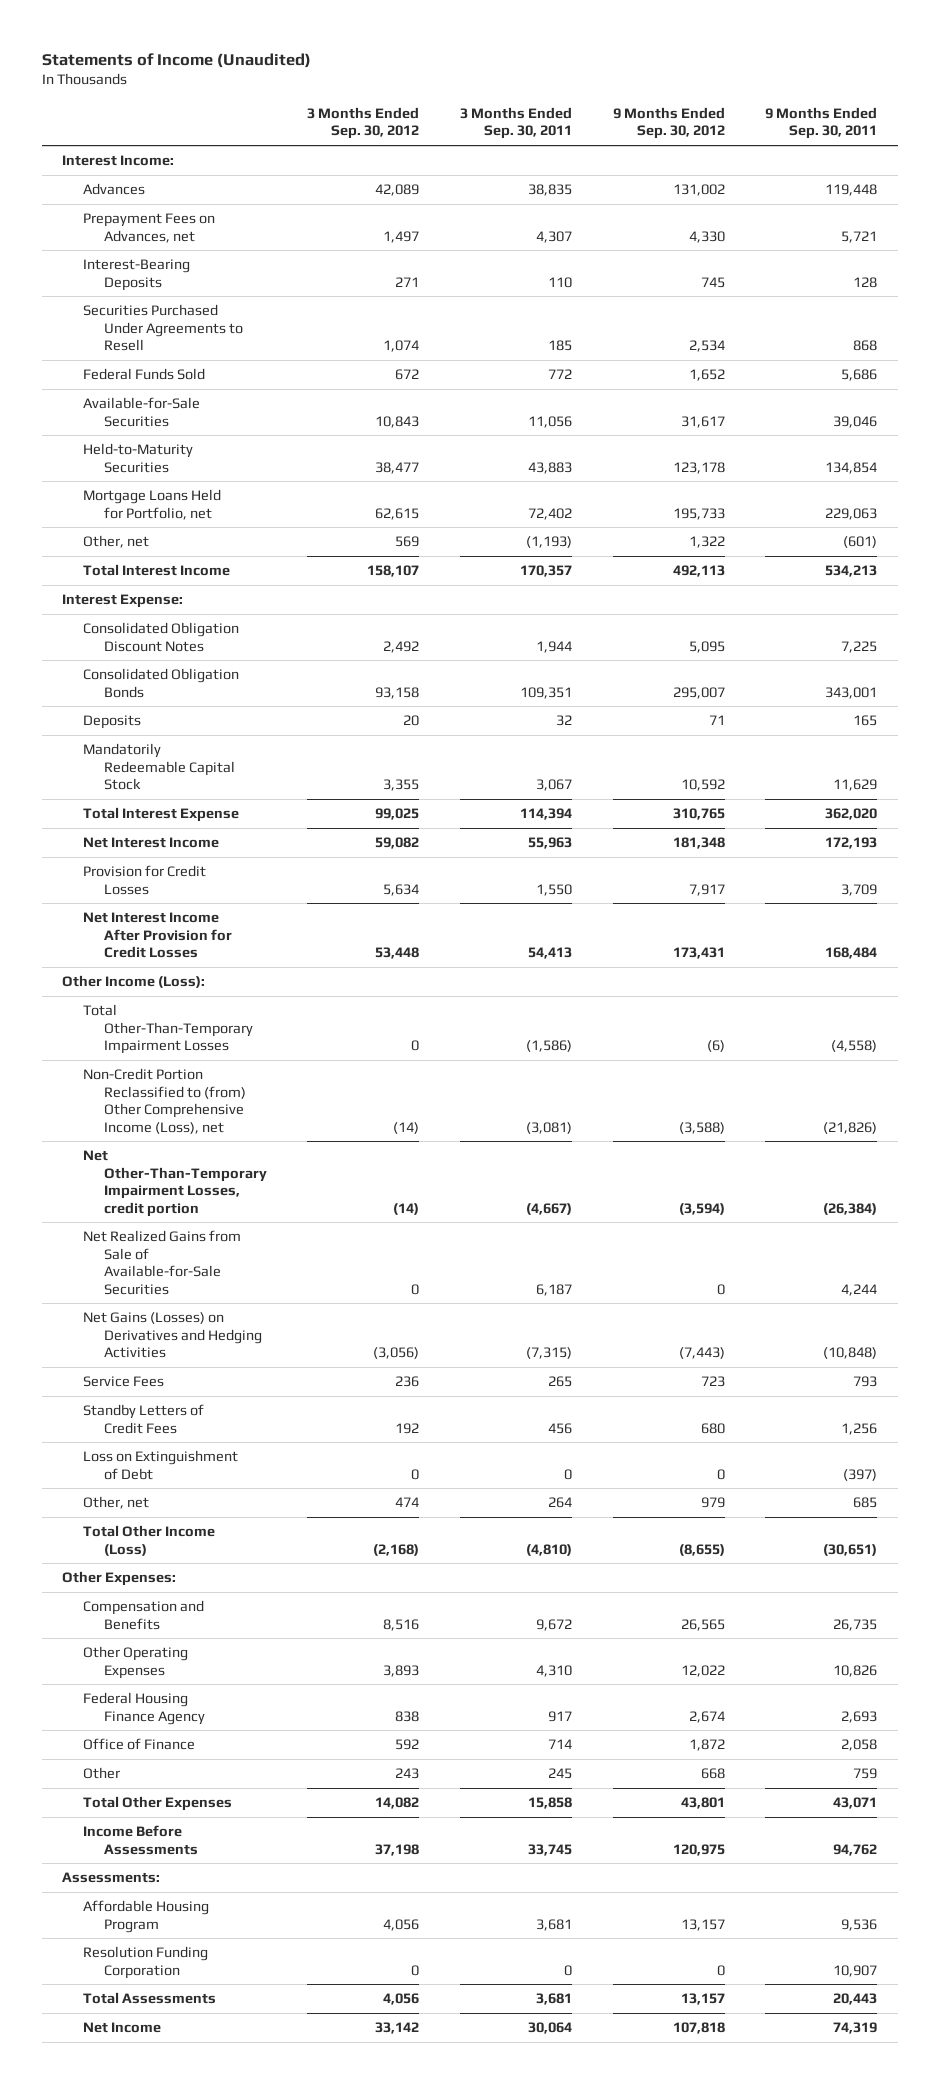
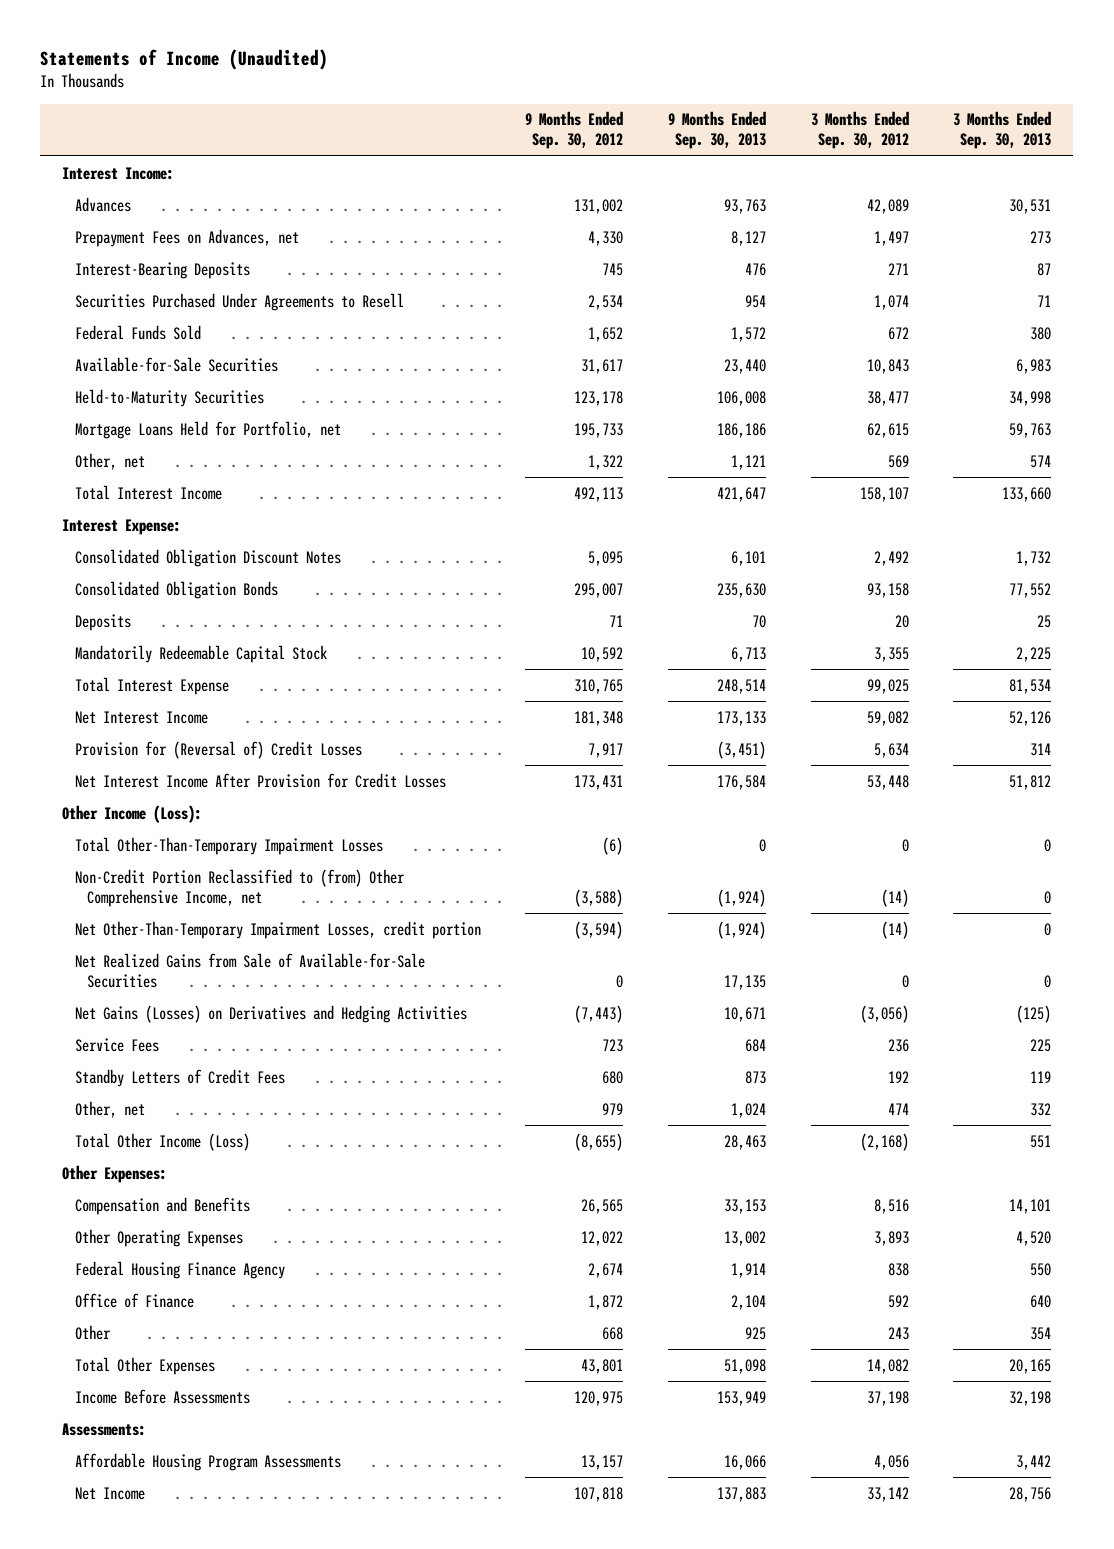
[460,106,573,140] 3 Months Ended Sep. 30, 2011 -> none
[765,106,878,140] 9 Months Ended Sep. 30, 2011 -> none
none -> [667,111,766,150] 9 Months Ended Sep. 30, 2013
none -> [953,111,1052,150] 3 Months Ended Sep. 30, 2013
[83,865,207,895] Provision for Credit Losses -> [74,740,362,759] Provision for (Reversal of) Credit Losses
[83,1068,246,1134] Non-Credit Portion Reclassified to (from) Other Comprehensive Income (Loss), net -> [74,868,405,907] Non-Credit Portion Reclassified to (from) Other Comprehensive Income, net
[83,1450,239,1480] Loss on Extinguishment of Debt -> none
[83,1946,209,1979] Resolution Funding Corporation -> none
[83,1992,217,2005] Total Assessments -> none
[83,1900,210,1933] Affordable Housing Program -> [74,1452,341,1471] Affordable Housing Program Assessments

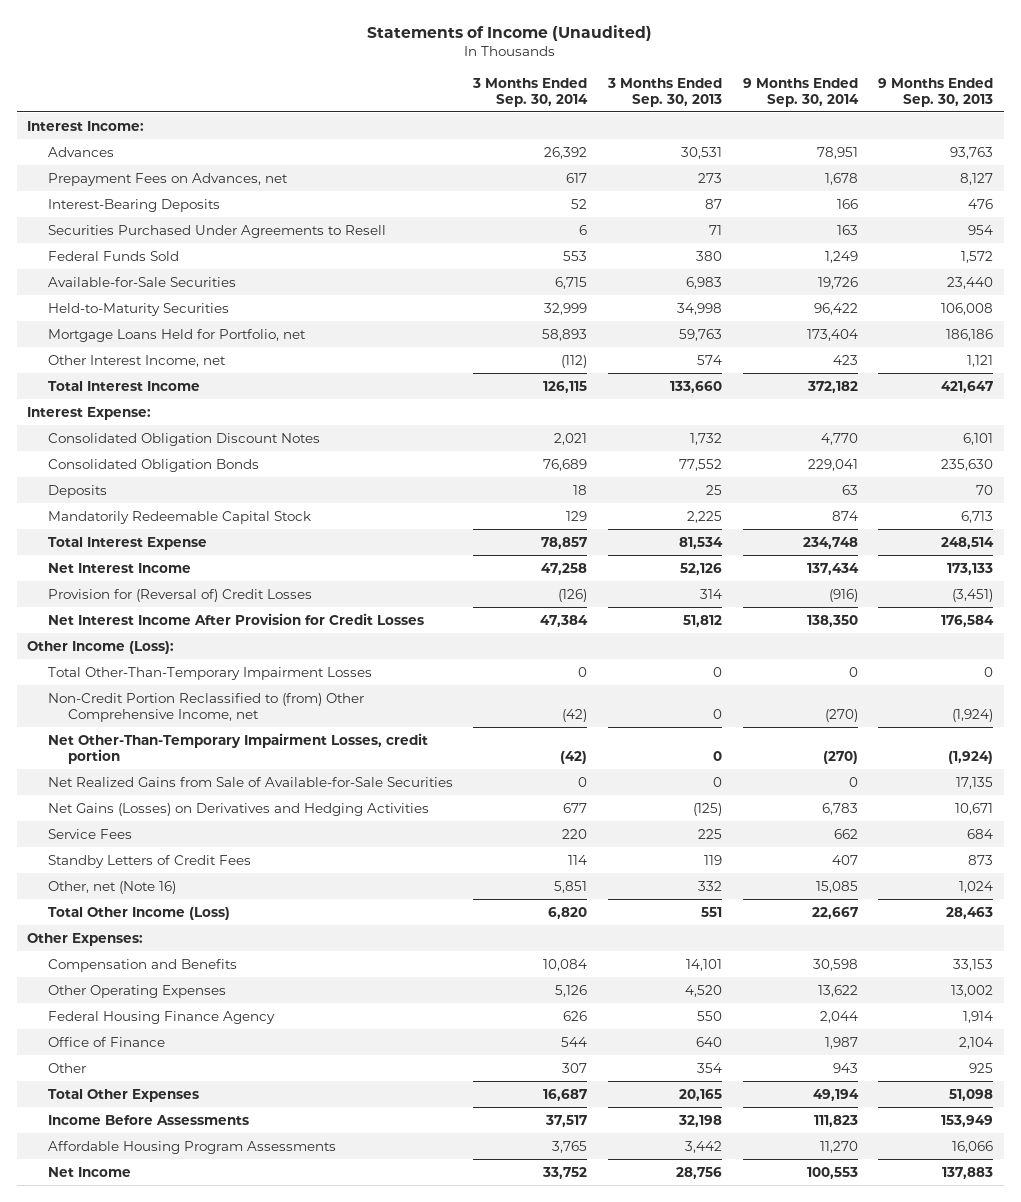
[525,111,624,150] 9 Months Ended Sep. 30, 2012 -> none
[810,111,909,150] 3 Months Ended Sep. 30, 2012 -> none
none -> [472,77,589,107] 3 Months Ended Sep. 30, 2014
none -> [742,77,859,107] 9 Months Ended Sep. 30, 2014
[74,452,145,470] Other, net -> [47,354,226,367] Other Interest Income, net
[74,1100,145,1118] Other, net -> [47,880,176,894] Other, net (Note 16)
[62,1422,147,1436] Assessments: -> none

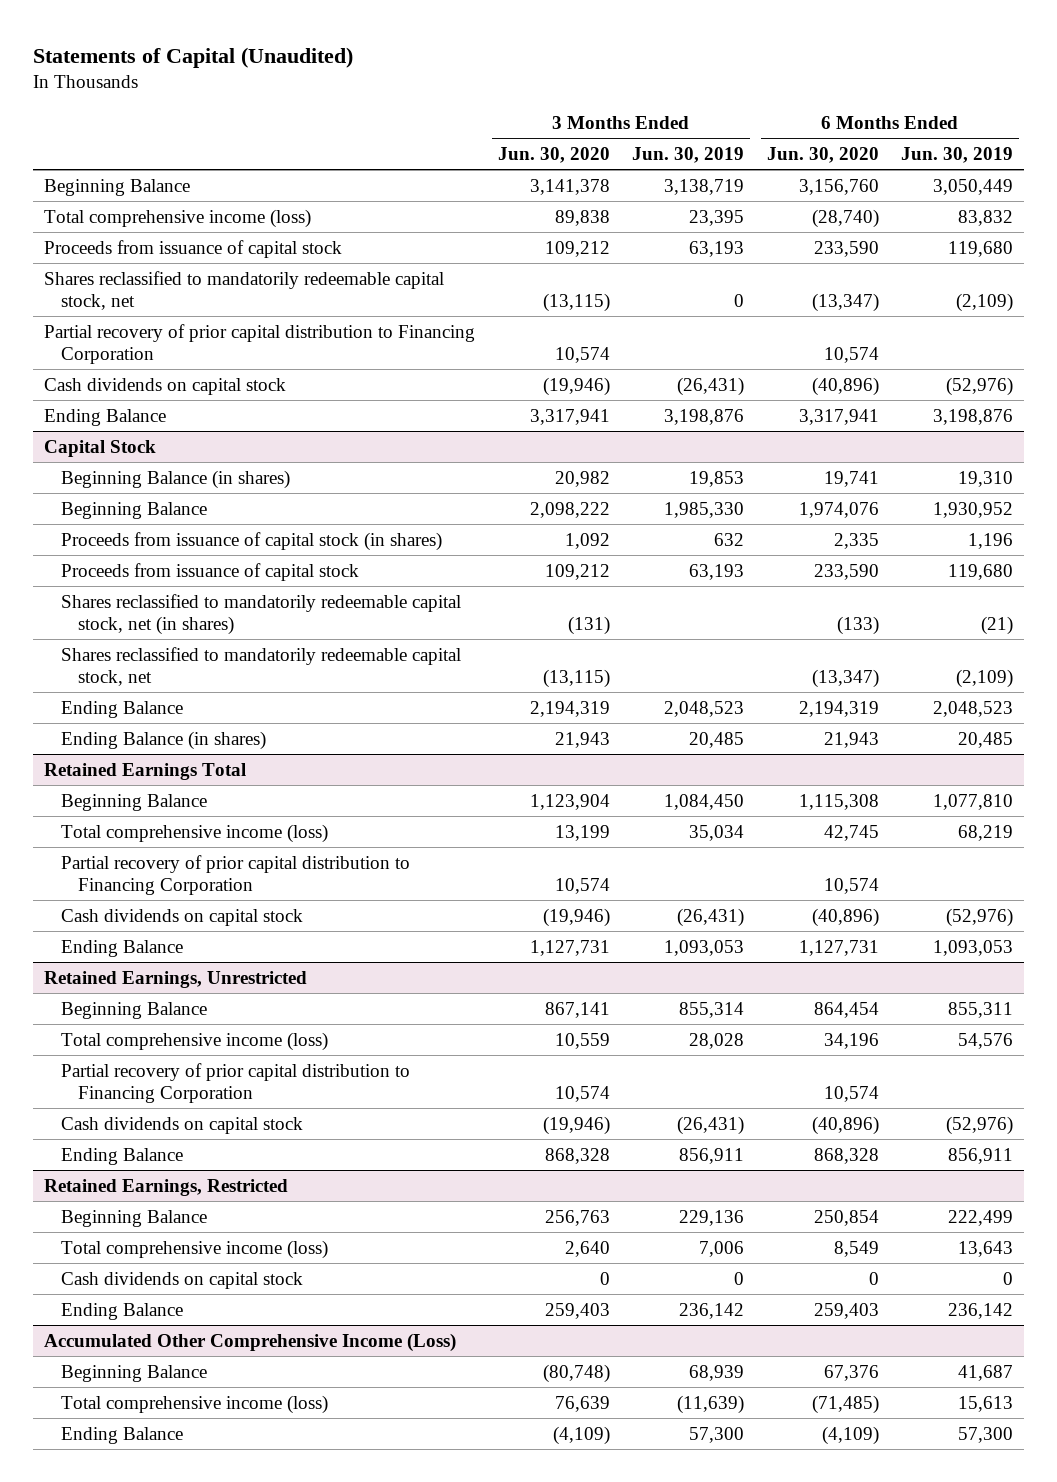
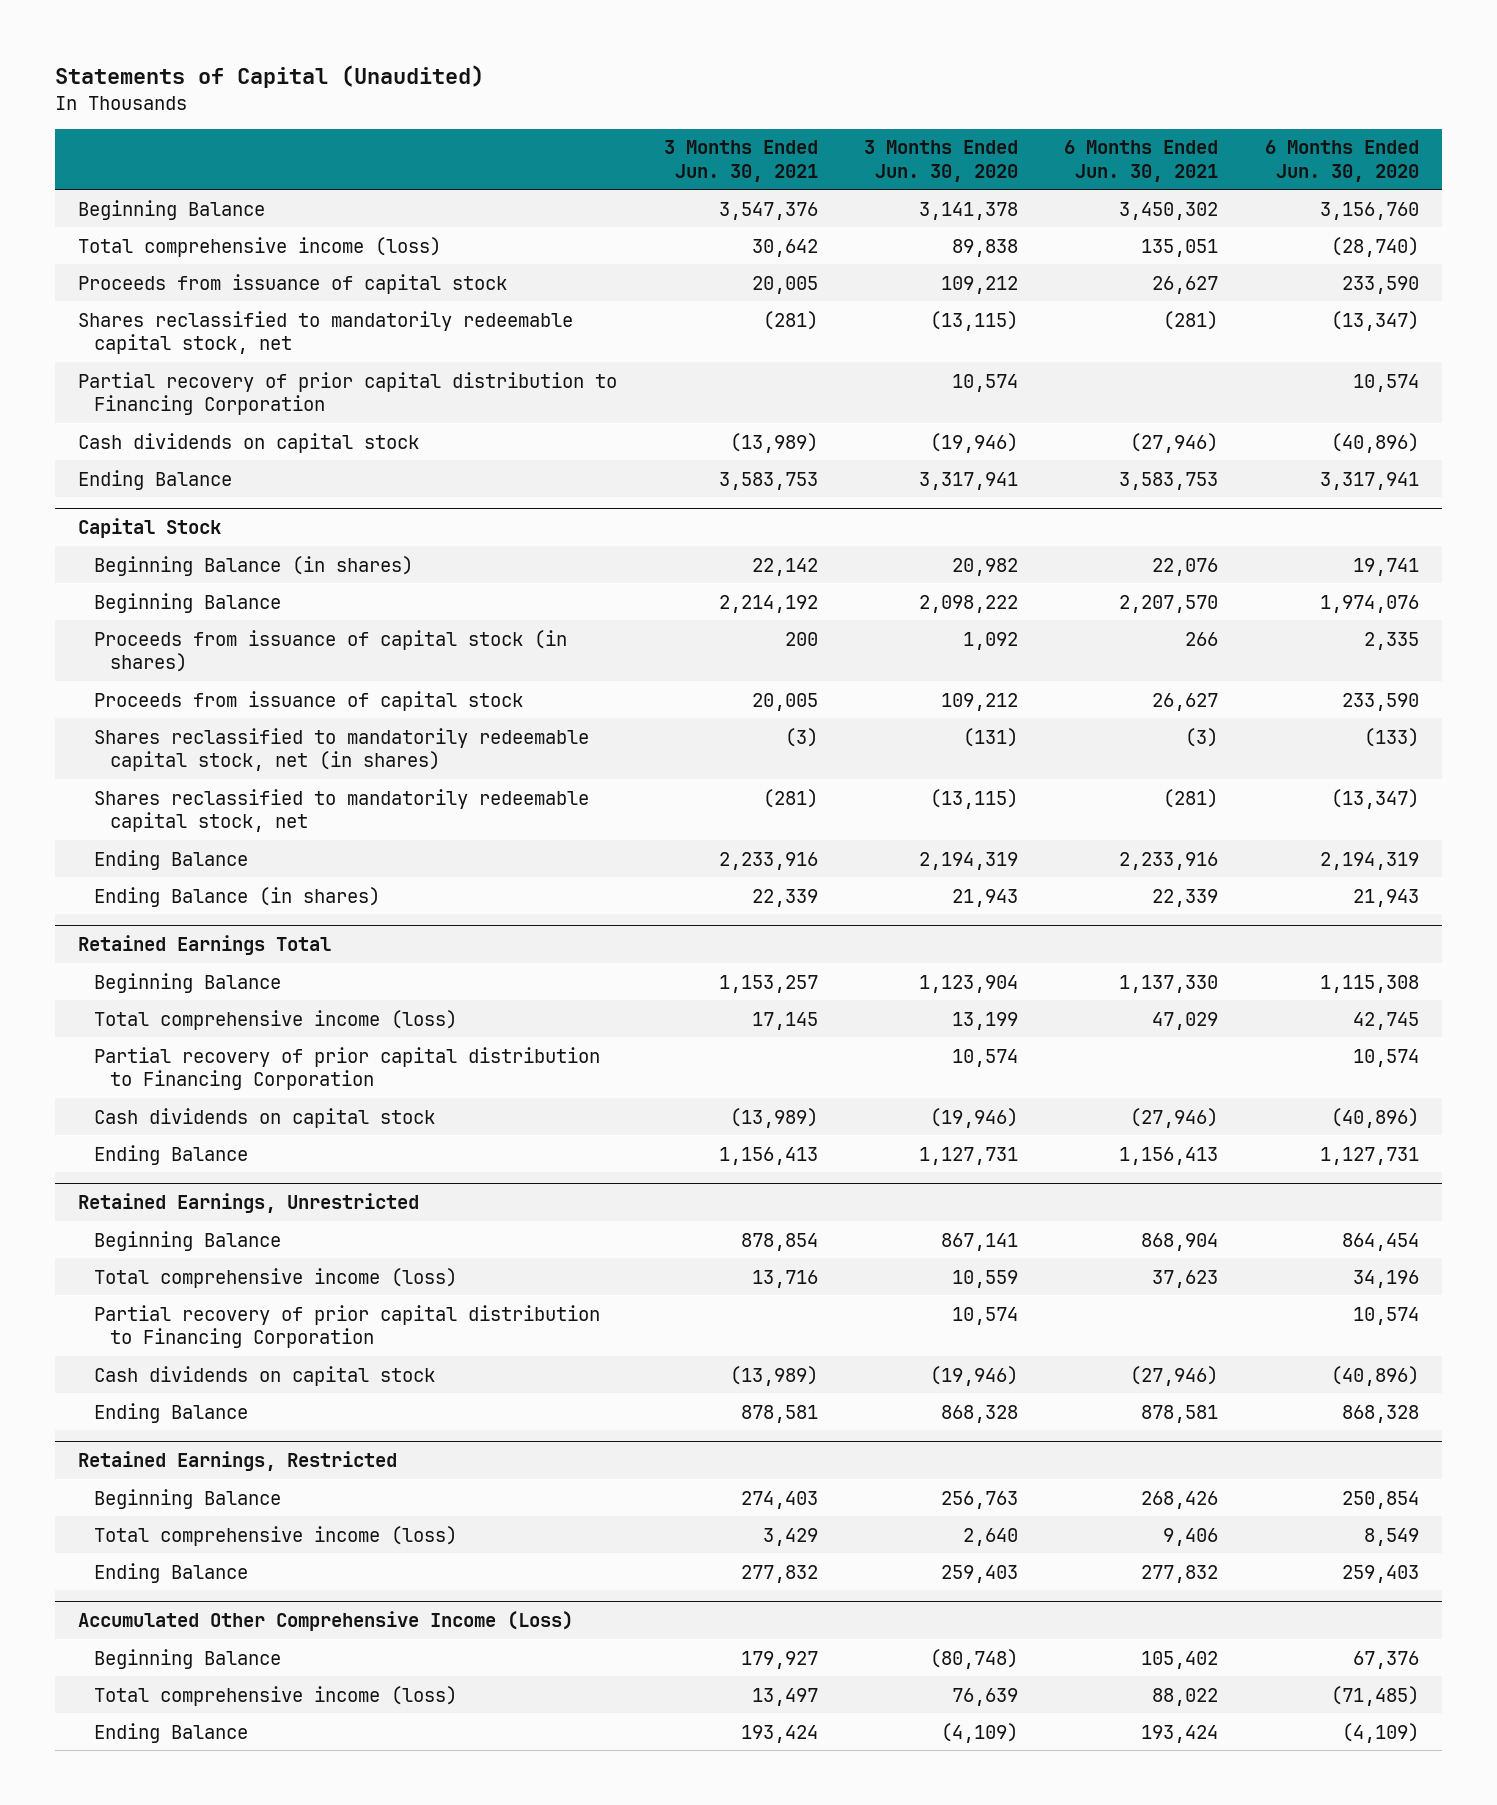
[632,146,745,163] Jun. 30, 2019 -> none
[901,146,1014,163] Jun. 30, 2019 -> none
none -> [663,140,818,182] 3 Months Ended Jun. 30, 2021
none -> [1064,140,1219,182] 6 Months Ended Jun. 30, 2021
[61,1271,304,1289] Cash dividends on capital stock -> none

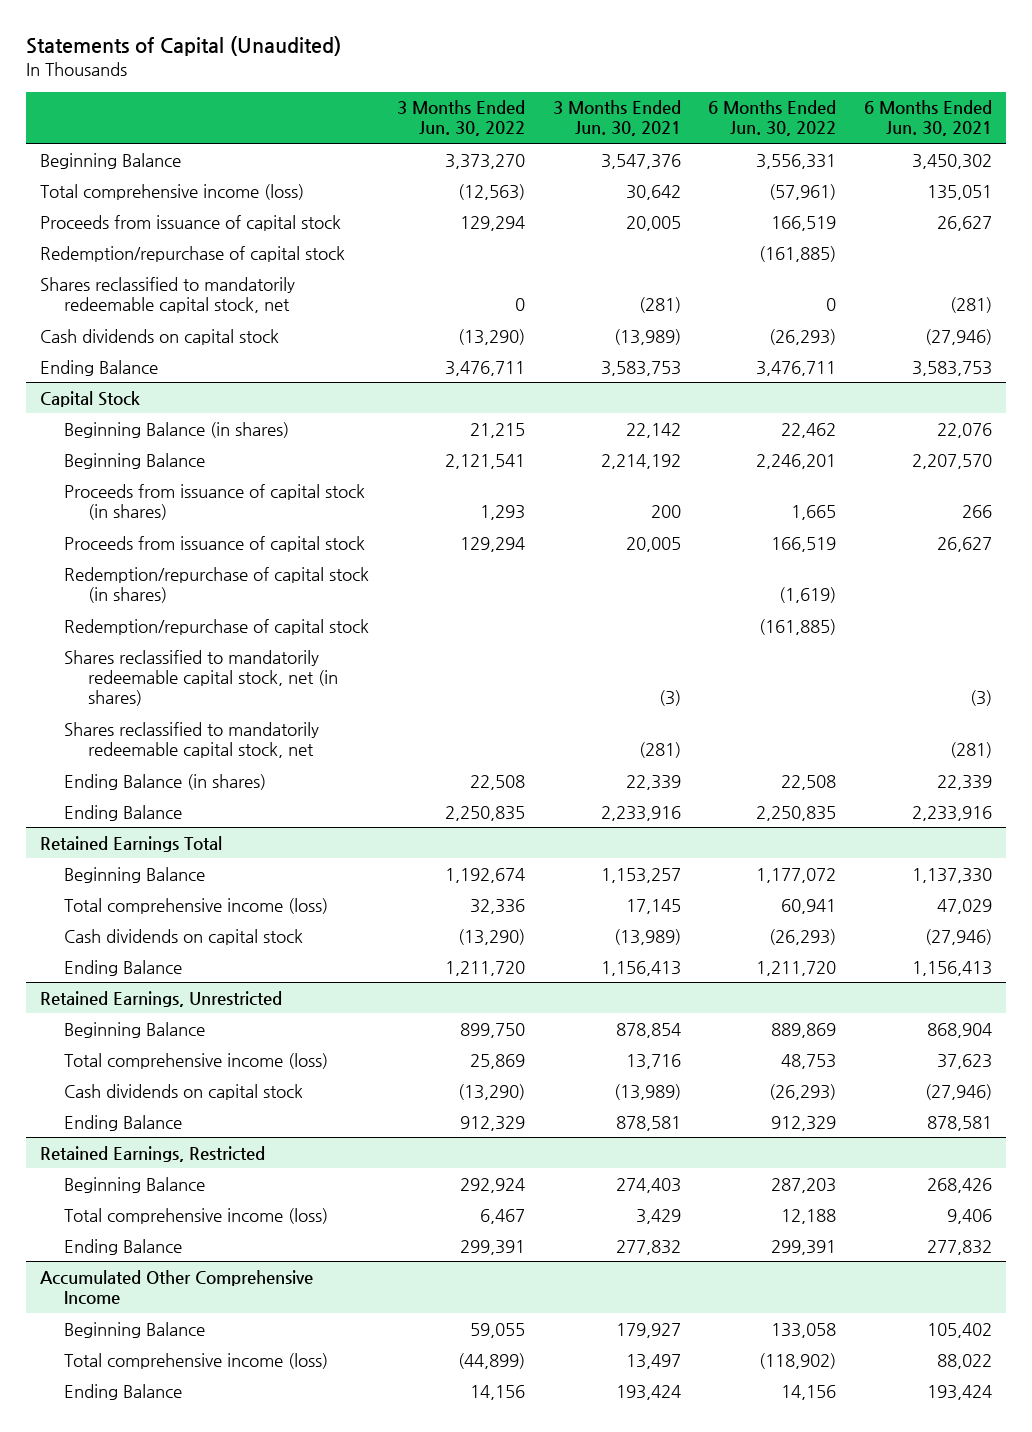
[864,140,1019,182] 3 Months Ended Jun. 30, 2020 -> none
[1264,140,1419,182] 6 Months Ended Jun. 30, 2020 -> none
none -> [396,100,525,137] 3 Months Ended Jun. 30, 2022
none -> [708,100,837,137] 6 Months Ended Jun. 30, 2022
none -> [40,245,346,262] Redemption/repurchase of capital stock
[78,371,618,415] Partial recovery of prior capital distribution to Financing Corporation -> none
none -> [64,566,370,603] Redemption/repurchase of capital stock (in shares)
none -> [64,618,370,635] Redemption/repurchase of capital stock
[94,849,249,870] Ending Balance -> [64,804,183,821] Ending Balance
[94,1046,601,1090] Partial recovery of prior capital distribution to Financing Corporation -> none
[94,1304,601,1348] Partial recovery of prior capital distribution to Financing Corporation -> none
[78,1611,574,1632] Accumulated Other Comprehensive Income (Loss) -> [40,1269,314,1305] Accumulated Other Comprehensive Income

